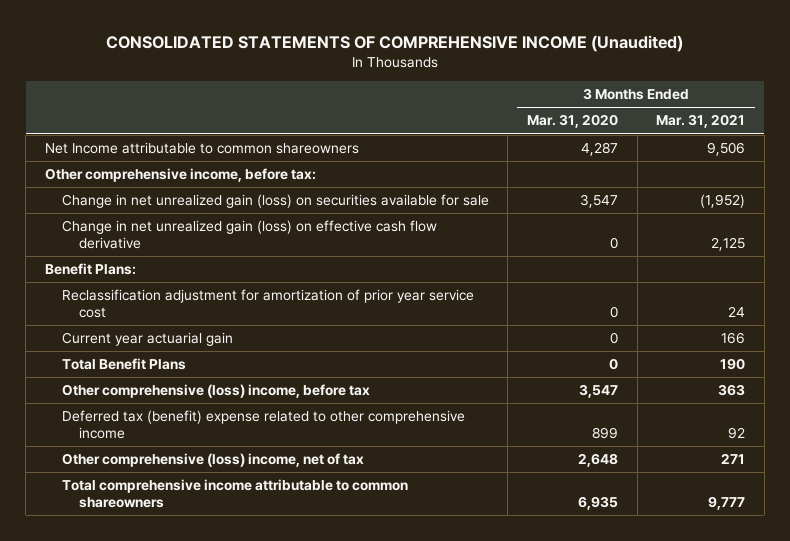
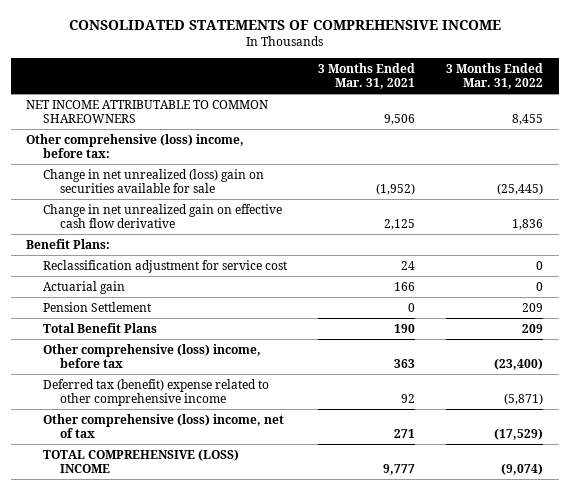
[106,34,684,52] CONSOLIDATED STATEMENTS OF COMPREHENSIVE INCOME (Unaudited) -> [68,19,501,30] CONSOLIDATED STATEMENTS OF COMPREHENSIVE INCOME
[527,114,619,129] Mar. 31, 2020 -> none
none -> [446,62,544,90] 3 Months Ended Mar. 31, 2022
[45,142,360,155] Net Income attributable to common shareowners -> [26,99,269,124] NET INCOME ATTRIBUTABLE TO COMMON SHAREOWNERS
[45,168,317,183] Other comprehensive income, before tax: -> [26,133,245,159] Other comprehensive (loss) income, before tax:
[61,194,489,209] Change in net unrealized gain (loss) on securities available for sale -> [42,168,264,194] Change in net unrealized (loss) gain on securities available for sale
[61,220,437,249] Change in net unrealized gain (loss) on effective cash flow derivative -> [42,203,282,229] Change in net unrealized gain on effective cash flow derivative
[61,289,474,318] Reclassification adjustment for amortization of prior year service cost -> [42,259,287,273] Reclassification adjustment for service cost
[61,332,233,347] Current year actuarial gain -> [42,280,125,294] Actuarial gain
none -> [42,301,151,312] Pension Settlement
[61,479,408,508] Total comprehensive income attributable to common shareowners -> [42,448,239,474] TOTAL COMPREHENSIVE (LOSS) INCOME

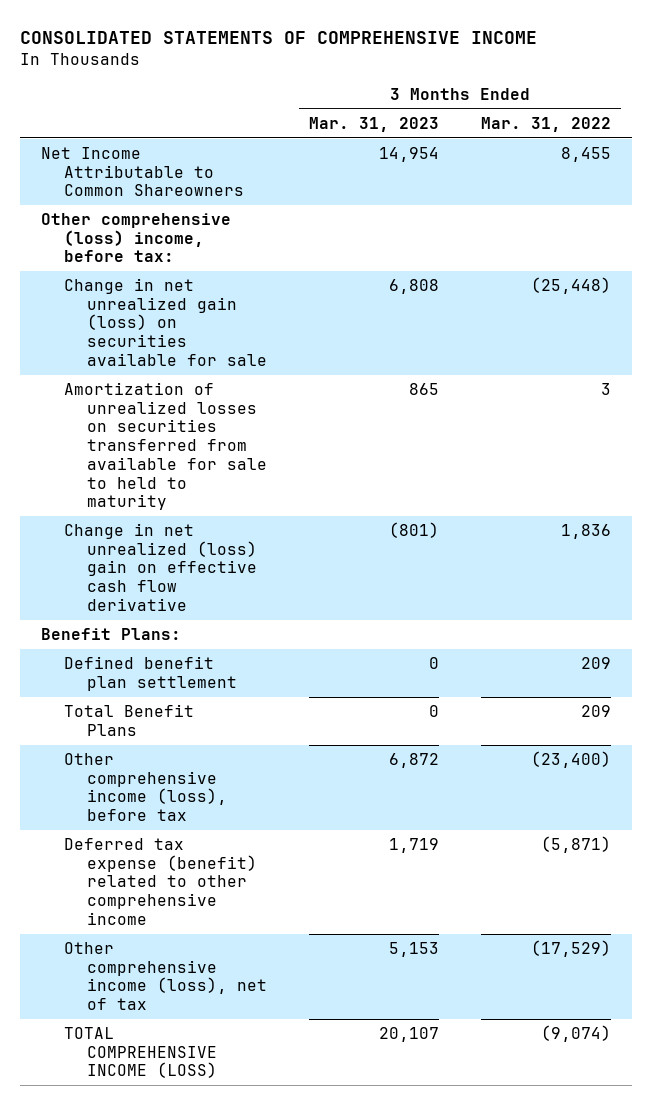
[318,62,416,90] 3 Months Ended Mar. 31, 2021 -> none
none -> [309,116,440,132] Mar. 31, 2023
[26,99,269,124] NET INCOME ATTRIBUTABLE TO COMMON SHAREOWNERS -> [41,147,245,197] Net Income Attributable to Common Shareowners
[42,168,264,194] Change in net unrealized (loss) gain on securities available for sale -> [64,278,268,366] Change in net unrealized gain (loss) on securities available for sale
[497,183,544,196] (25,445) -> [530,277,611,295] (25,448)
none -> [64,382,268,511] Amortization of unrealized losses on securities transferred from available for sale to held to maturity
[42,203,282,229] Change in net unrealized gain on effective cash flow derivative -> [64,523,258,611] Change in net unrealized (loss) gain on effective cash flow derivative
[42,259,287,273] Reclassification adjustment for service cost -> none
[42,280,125,294] Actuarial gain -> none
[42,301,151,312] Pension Settlement -> [64,656,238,691] Defined benefit plan settlement
[42,343,261,369] Other comprehensive (loss) income, before tax -> [64,753,228,822] Other comprehensive income (loss), before tax
[42,378,269,407] Deferred tax (benefit) expense related to other comprehensive income -> [64,838,258,925] Deferred tax expense (benefit) related to other comprehensive income
[42,413,284,439] Other comprehensive (loss) income, net of tax -> [64,942,268,1011] Other comprehensive income (loss), net of tax
[42,448,239,474] TOTAL COMPREHENSIVE (LOSS) INCOME -> [64,1027,218,1079] TOTAL COMPREHENSIVE INCOME (LOSS)

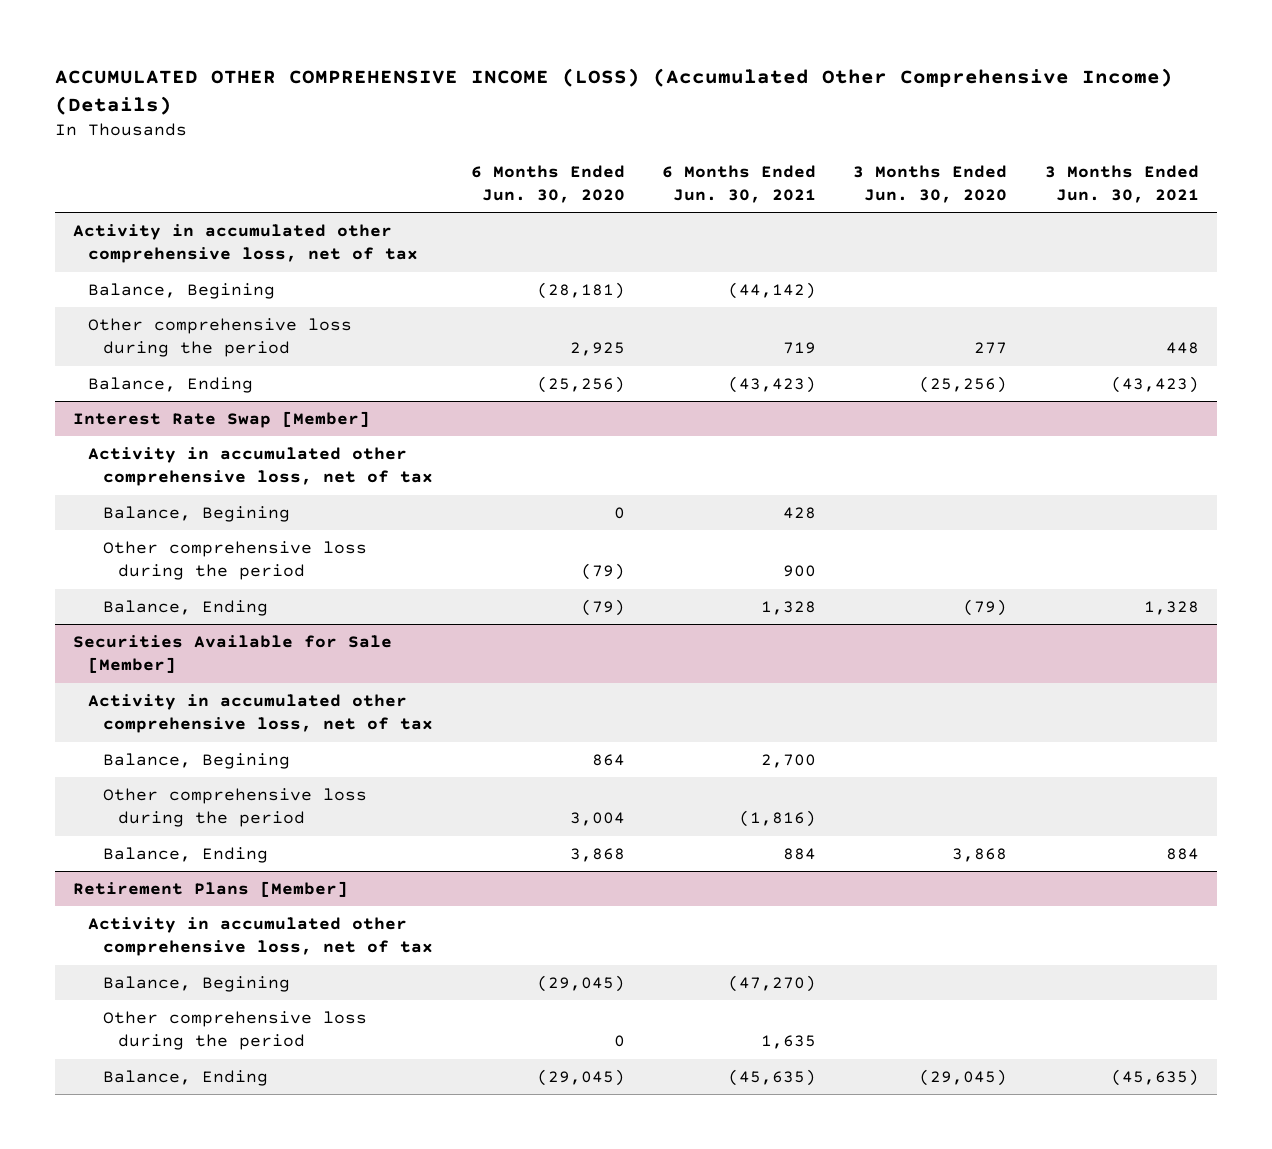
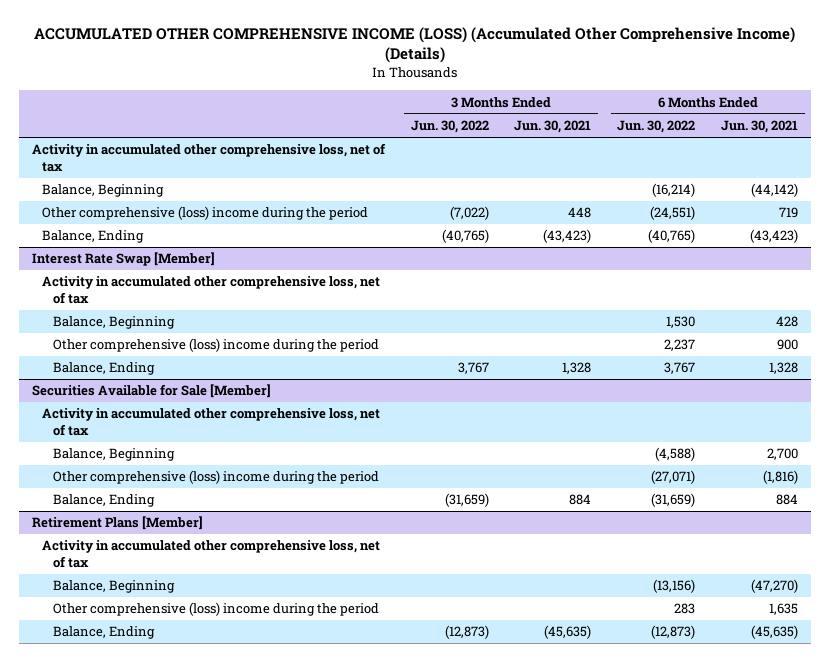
[470,164,625,204] 6 Months Ended Jun. 30, 2020 -> none
[853,164,1008,204] 3 Months Ended Jun. 30, 2020 -> none
none -> [410,120,489,134] Jun. 30, 2022
none -> [617,120,696,134] Jun. 30, 2022
[88,282,276,299] Balance, Begining -> [42,184,165,198] Balance, Beginning
[88,317,353,358] Other comprehensive loss during the period -> [42,206,369,221] Other comprehensive (loss) income during the period
[103,505,291,522] Balance, Begining -> [52,316,175,330] Balance, Beginning
[103,540,368,581] Other comprehensive loss during the period -> [52,338,379,353] Other comprehensive (loss) income during the period
[103,752,291,769] Balance, Begining -> [52,448,175,462] Balance, Beginning
[103,787,368,828] Other comprehensive loss during the period -> [52,470,379,485] Other comprehensive (loss) income during the period
[103,975,291,992] Balance, Begining -> [52,580,175,594] Balance, Beginning
[103,1010,368,1051] Other comprehensive loss during the period -> [52,602,379,617] Other comprehensive (loss) income during the period

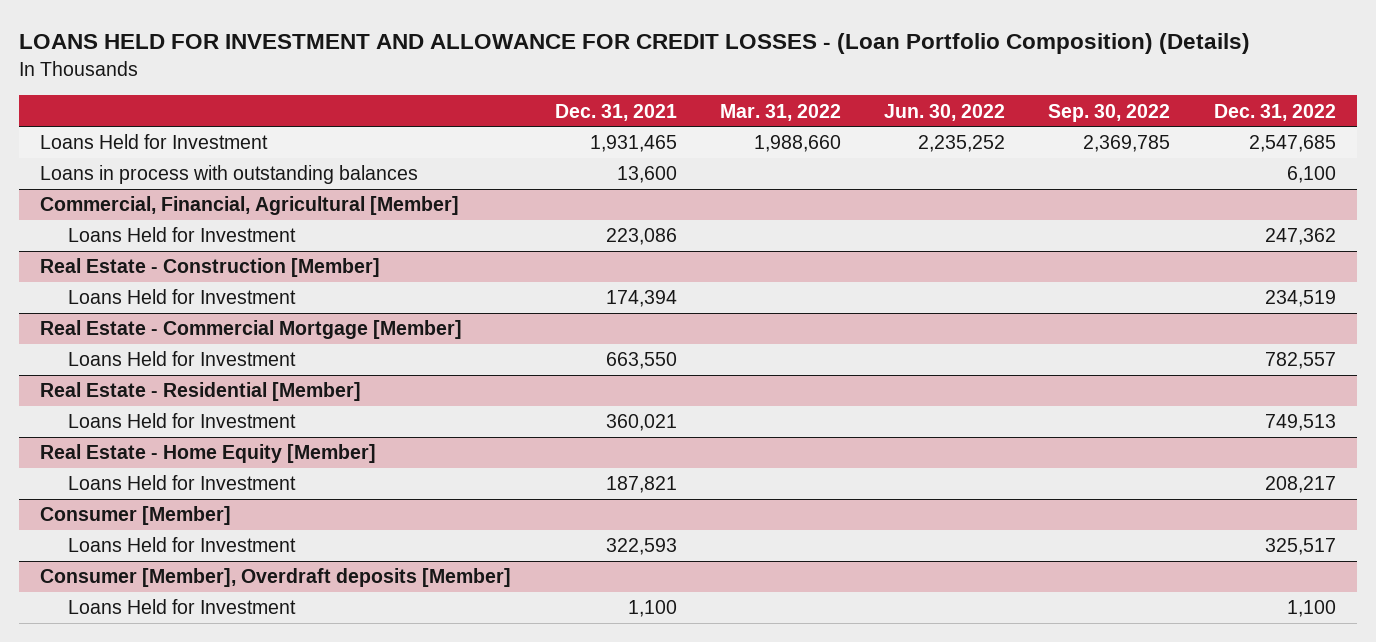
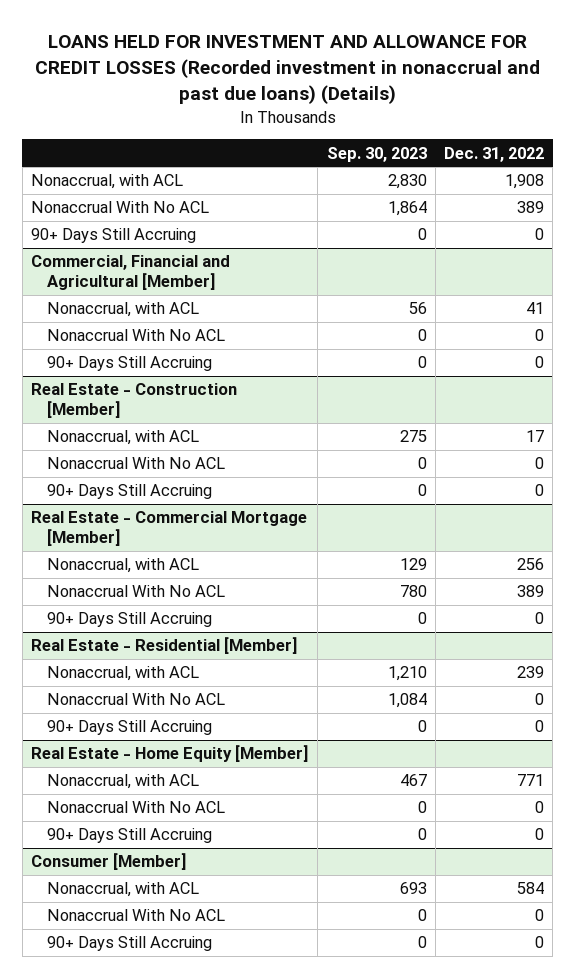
[18,33,1250,55] LOANS HELD FOR INVESTMENT AND ALLOWANCE FOR CREDIT LOSSES - (Loan Portfolio Composition) (Details) -> [34,35,540,105] LOANS HELD FOR INVESTMENT AND ALLOWANCE FOR CREDIT LOSSES (Recorded investment in nonaccrual and past due loans) (Details)
[554,103,677,121] Dec. 31, 2021 -> none
[719,103,841,121] Mar. 31, 2022 -> none
[884,103,1006,121] Jun. 30, 2022 -> none
[1048,103,1171,122] Sep. 30, 2022 -> none
none -> [326,146,427,162] Sep. 30, 2023
[40,134,269,150] Loans Held for Investment -> none
[40,165,419,185] Loans in process with outstanding balances -> none
[68,227,297,243] Loans Held for Investment -> none
none -> [31,174,184,190] Nonaccrual, with ACL
none -> [31,201,210,214] Nonaccrual With No ACL
none -> [31,228,197,244] 90+ Days Still Accruing
[40,196,460,216] Commercial, Financial, Agricultural [Member] -> [31,255,231,291] Commercial, Financial and Agricultural [Member]
none -> [46,302,199,318] Nonaccrual, with ACL
none -> [46,329,225,342] Nonaccrual With No ACL
none -> [46,356,212,372] 90+ Days Still Accruing
[68,289,297,305] Loans Held for Investment -> none
none -> [46,430,199,446] Nonaccrual, with ACL
none -> [46,457,225,470] Nonaccrual With No ACL
none -> [46,484,212,500] 90+ Days Still Accruing
[68,351,297,367] Loans Held for Investment -> none
none -> [46,558,199,574] Nonaccrual, with ACL
none -> [46,585,225,598] Nonaccrual With No ACL
none -> [46,612,212,628] 90+ Days Still Accruing
[68,413,297,429] Loans Held for Investment -> none
none -> [46,666,199,682] Nonaccrual, with ACL
none -> [46,693,225,706] Nonaccrual With No ACL
none -> [46,720,212,736] 90+ Days Still Accruing
[68,475,297,491] Loans Held for Investment -> none
none -> [46,774,199,790] Nonaccrual, with ACL
none -> [46,801,225,814] Nonaccrual With No ACL
none -> [46,828,212,844] 90+ Days Still Accruing
[68,537,297,553] Loans Held for Investment -> none
[40,568,512,588] Consumer [Member], Overdraft deposits [Member] -> none
[68,599,297,615] Loans Held for Investment -> none
none -> [46,882,199,898] Nonaccrual, with ACL
none -> [46,909,225,922] Nonaccrual With No ACL
none -> [46,936,212,952] 90+ Days Still Accruing

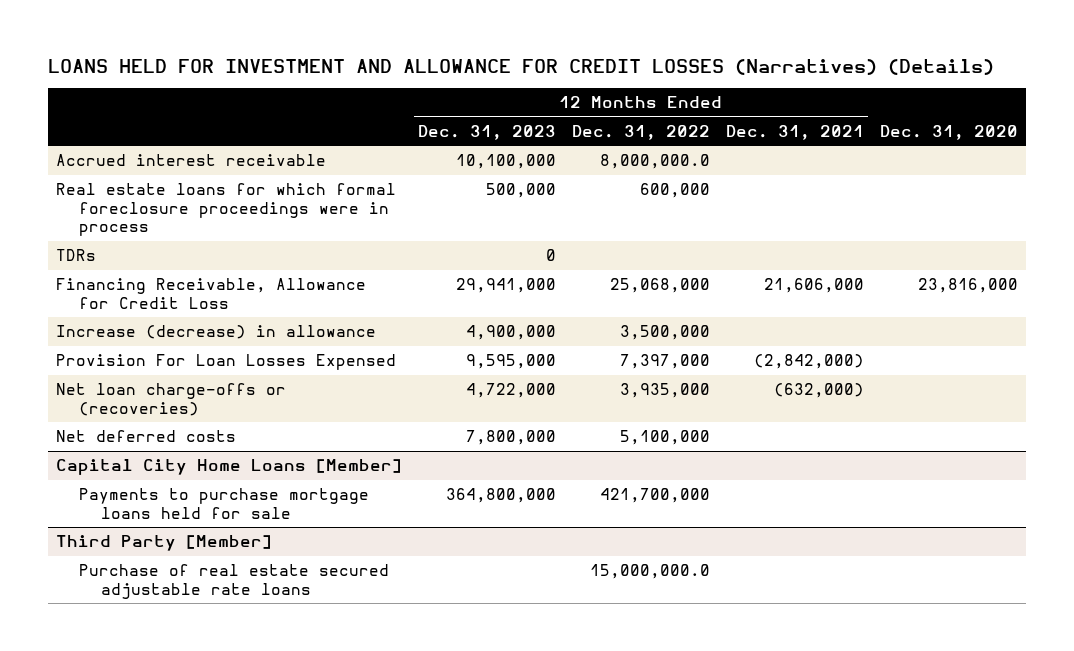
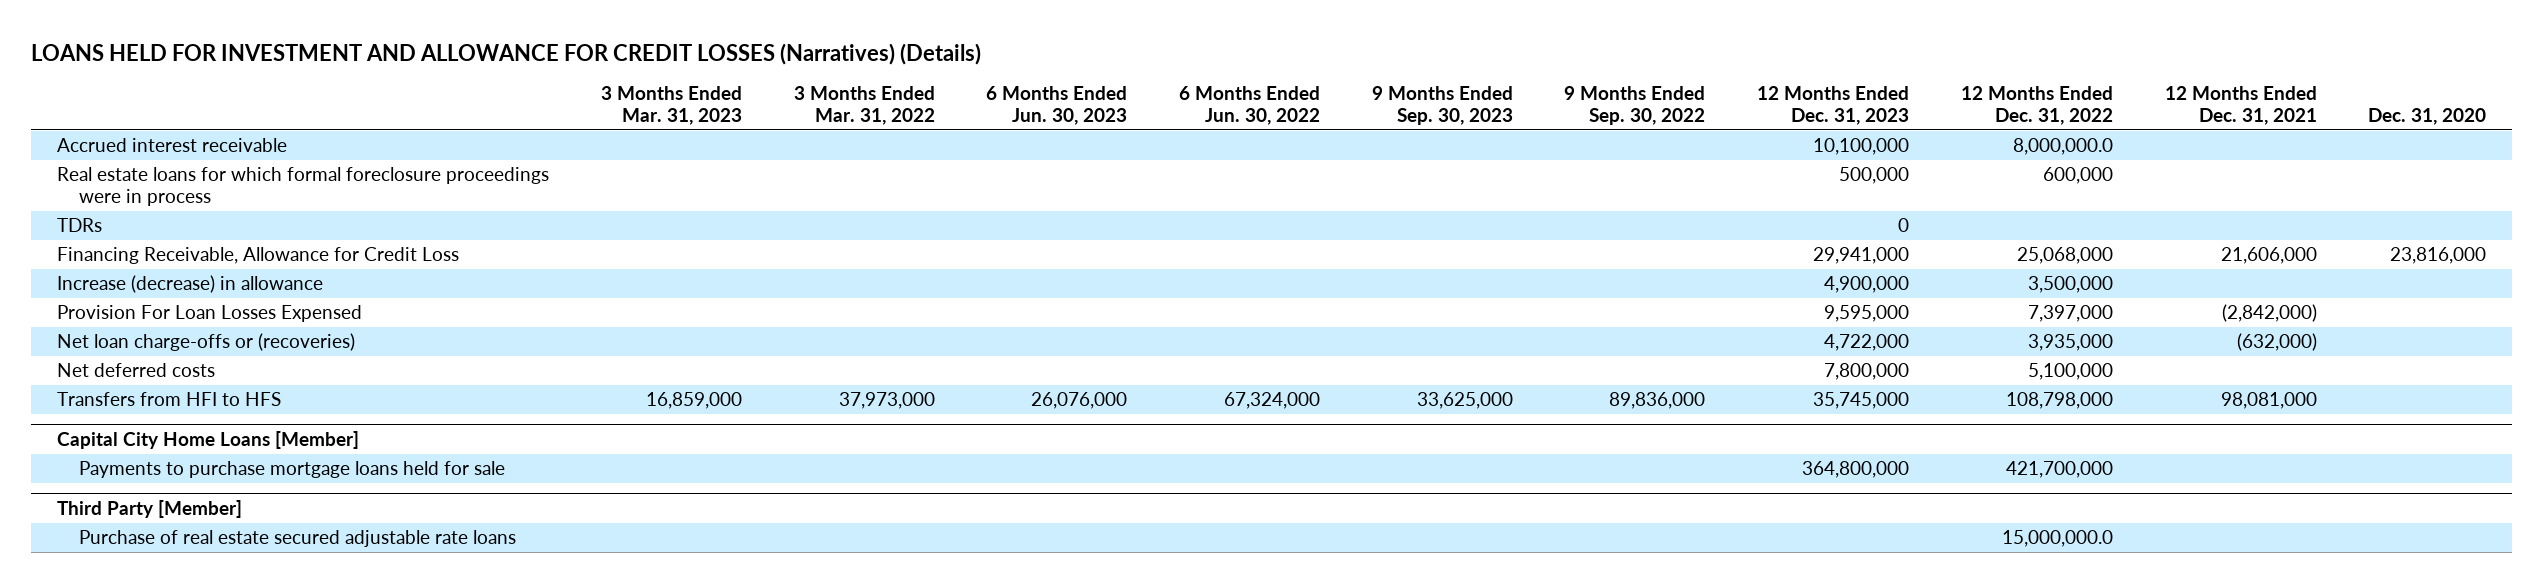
none -> [600,86,742,126] 3 Months Ended Mar. 31, 2023
none -> [793,86,935,126] 3 Months Ended Mar. 31, 2022
none -> [986,86,1128,126] 6 Months Ended Jun. 30, 2023
none -> [1178,86,1320,126] 6 Months Ended Jun. 30, 2022
none -> [1371,86,1513,126] 9 Months Ended Sep. 30, 2023
none -> [1564,86,1706,126] 9 Months Ended Sep. 30, 2022
none -> [57,392,282,407] Transfers from HFI to HFS

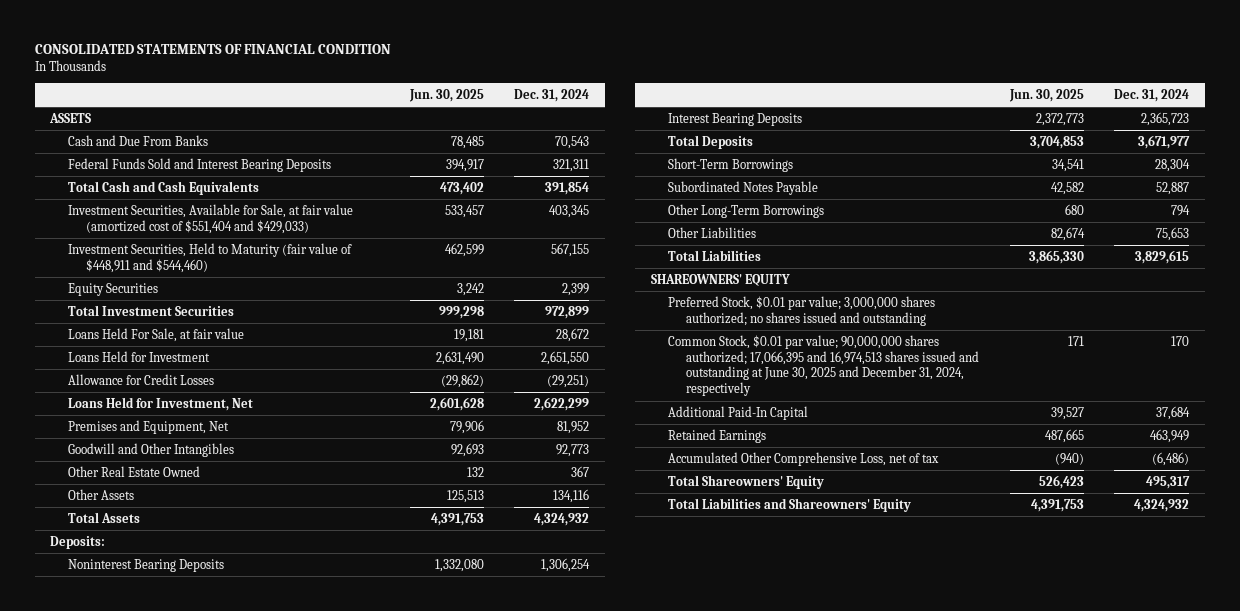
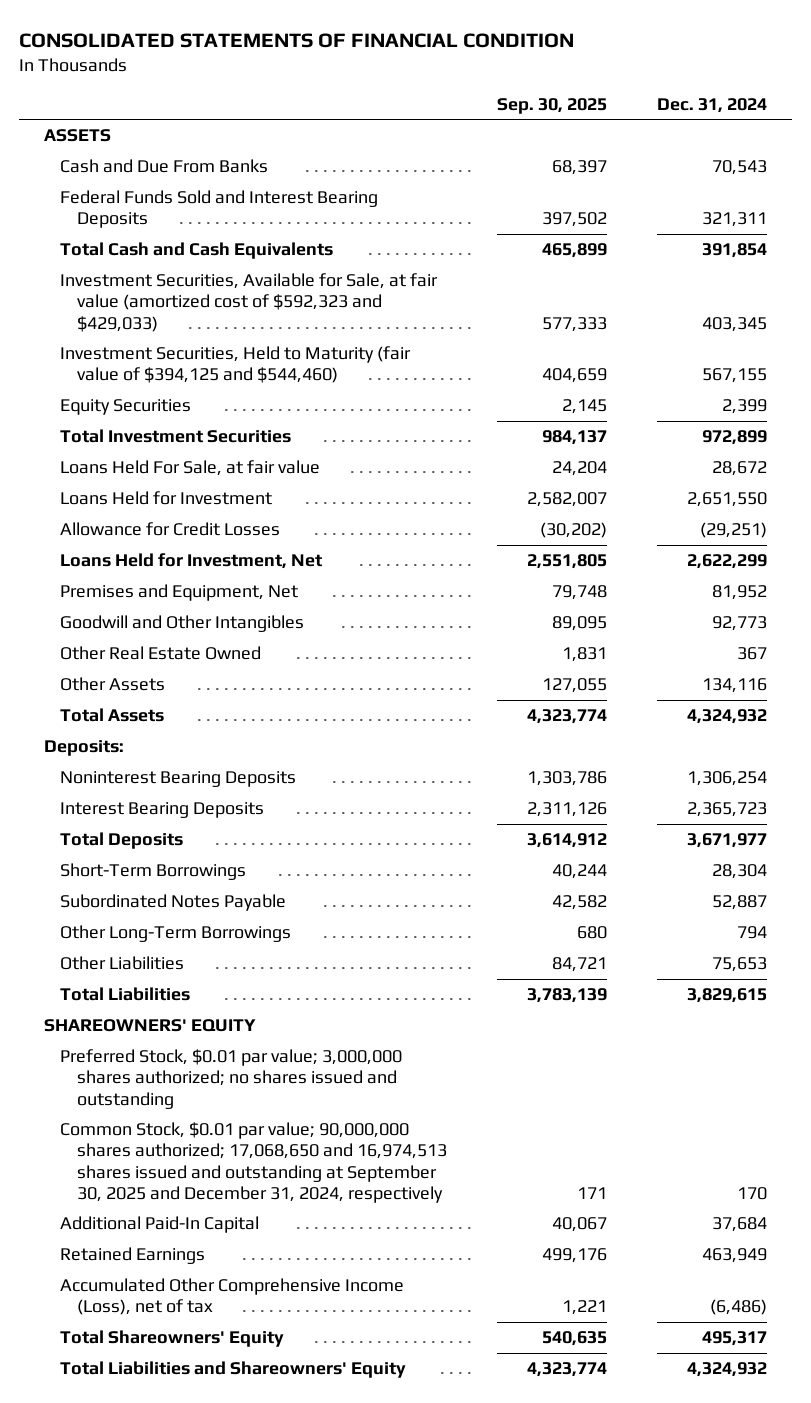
[408,88,484,102] Jun. 30, 2025 -> none
none -> [497,97,608,114] Sep. 30, 2025
[68,203,354,234] Investment Securities, Available for Sale, at fair value (amortized cost of $551,404 and $429,033) -> [60,273,439,332] Investment Securities, Available for Sale, at fair value (amortized cost of $592,323 and $429,033)
[68,242,353,273] Investment Securities, Held to Maturity (fair value of $448,911 and $544,460) -> [60,346,412,384] Investment Securities, Held to Maturity (fair value of $394,125 and $544,460)
[668,334,980,397] Common Stock, $0.01 par value; 90,000,000 shares authorized; 17,066,395 and 16,974,513 shares issued and outstanding at June 30, 2025 and December 31, 2024, respectively -> [60,1122,448,1203] Common Stock, $0.01 par value; 90,000,000 shares authorized; 17,068,650 and 16,974,513 shares issued and outstanding at September 30, 2025 and December 31, 2024, respectively
[668,451,940,466] Accumulated Other Comprehensive Loss, net of tax -> [60,1278,405,1316] Accumulated Other Comprehensive Income (Loss), net of tax

